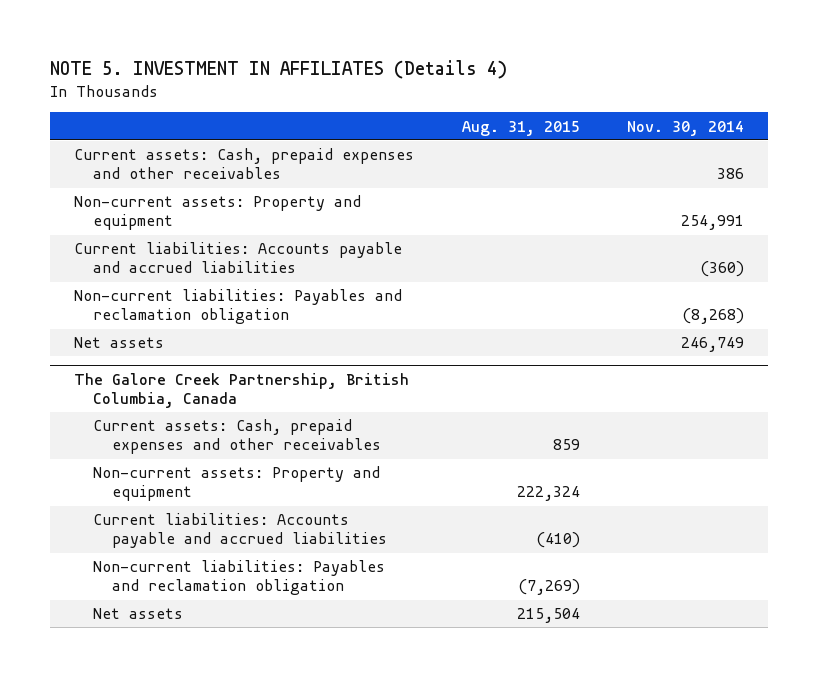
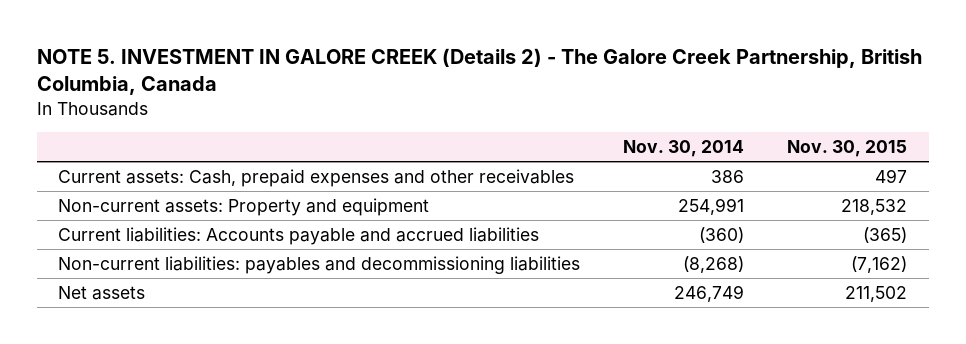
[50,60,508,80] NOTE 5. INVESTMENT IN AFFILIATES (Details 4) -> [36,47,922,96] NOTE 5. INVESTMENT IN GALORE CREEK (Details 2) - The Galore Creek Partnership, British Columbia, Canada
[461,120,580,136] Aug. 31, 2015 -> none
none -> [787,140,908,158] Nov. 30, 2015
[74,289,403,325] Non-current liabilities: Payables and reclamation obligation -> [58,255,581,274] Non-current liabilities: payables and decommissioning liabilities
[74,372,410,409] The Galore Creek Partnership, British Columbia, Canada -> none
[93,419,382,455] Current assets: Cash, prepaid expenses and other receivables -> none
[93,466,381,502] Non-current assets: Property and equipment -> none
[93,513,388,549] Current liabilities: Accounts payable and accrued liabilities -> none
[93,560,386,596] Non-current liabilities: Payables and reclamation obligation -> none
[93,608,184,620] Net assets -> none

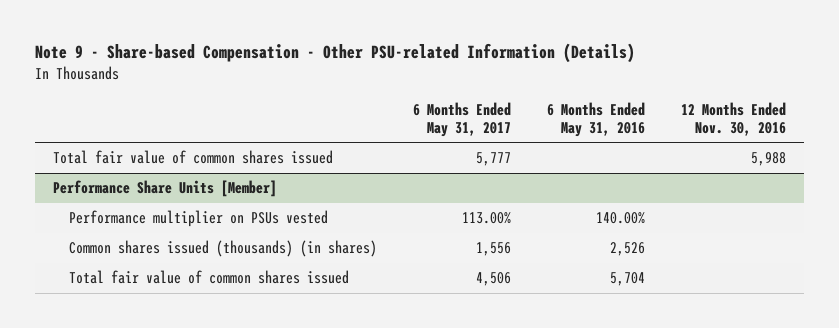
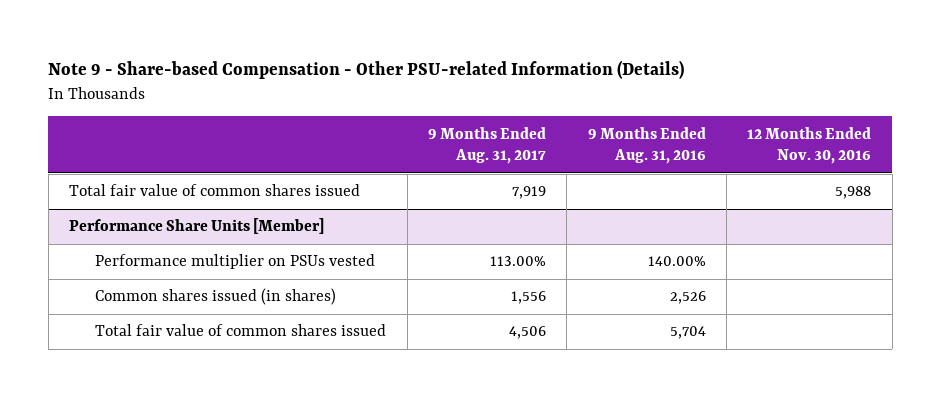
[413,101,512,137] 6 Months Ended May 31, 2017 -> none
[547,101,646,137] 6 Months Ended May 31, 2016 -> none
none -> [428,126,547,165] 9 Months Ended Aug. 31, 2017
none -> [587,126,706,165] 9 Months Ended Aug. 31, 2016
[69,240,378,258] Common shares issued (thousands) (in shares) -> [95,288,337,306] Common shares issued (in shares)

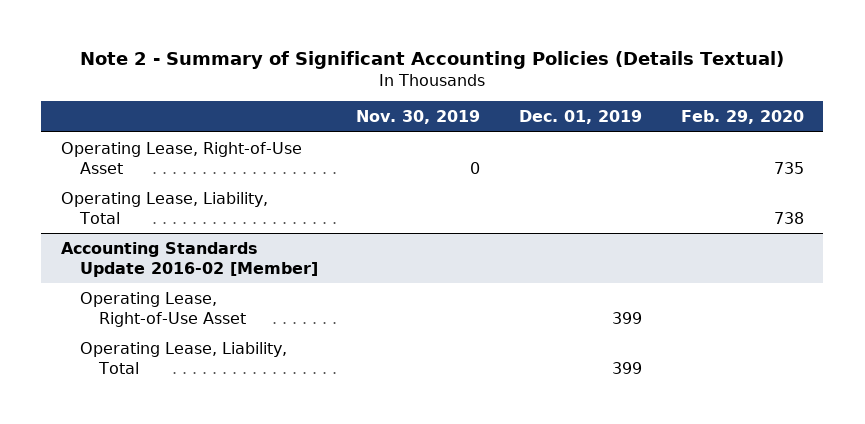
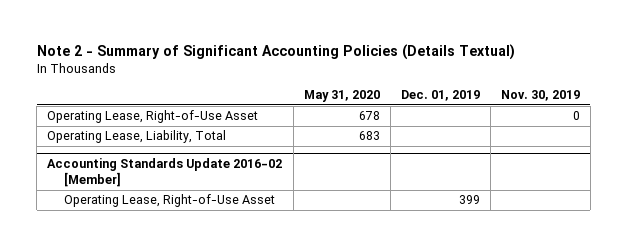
[681,110,805,125] Feb. 29, 2020 -> none
none -> [303,90,380,103] May 31, 2020
[79,341,287,374] Operating Lease, Liability, Total -> none

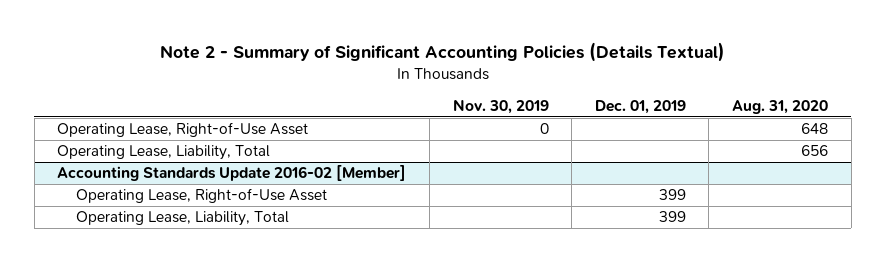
[303,90,380,103] May 31, 2020 -> none
none -> [731,99,828,114] Aug. 31, 2020
none -> [76,211,290,227] Operating Lease, Liability, Total

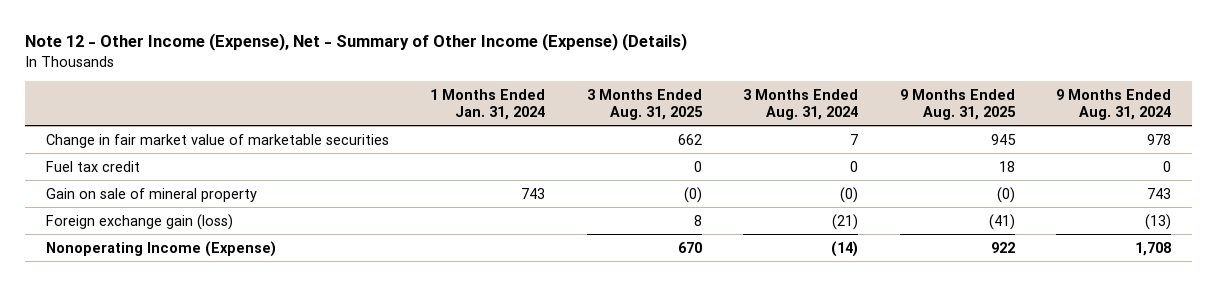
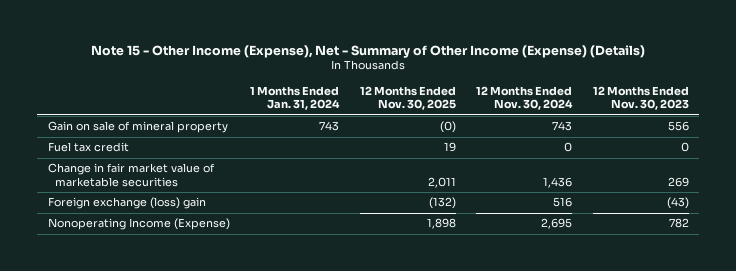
[25,33,688,52] Note 12 - Other Income (Expense), Net - Summary of Other Income (Expense) (Details) -> [91,44,646,58] Note 15 - Other Income (Expense), Net - Summary of Other Income (Expense) (Details)
[586,88,703,120] 3 Months Ended Aug. 31, 2025 -> none
[743,88,859,120] 3 Months Ended Aug. 31, 2024 -> none
[899,88,1016,120] 9 Months Ended Aug. 31, 2025 -> none
[1056,88,1172,120] 9 Months Ended Aug. 31, 2024 -> none
none -> [359,85,456,111] 12 Months Ended Nov. 30, 2025
none -> [476,85,574,111] 12 Months Ended Nov. 30, 2024
none -> [592,85,689,111] 12 Months Ended Nov. 30, 2023
[45,160,140,172] Fuel tax credit -> [47,142,129,153] Fuel tax credit
[45,133,389,148] Change in fair market value of marketable securities -> [47,163,215,187] Change in fair market value of marketable securities
[45,213,233,230] Foreign exchange gain (loss) -> [47,197,206,210] Foreign exchange (loss) gain

